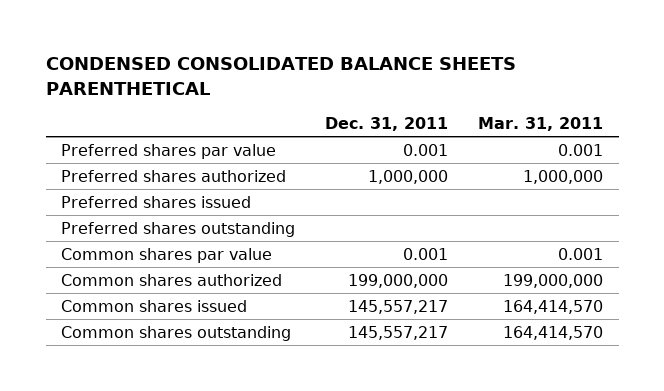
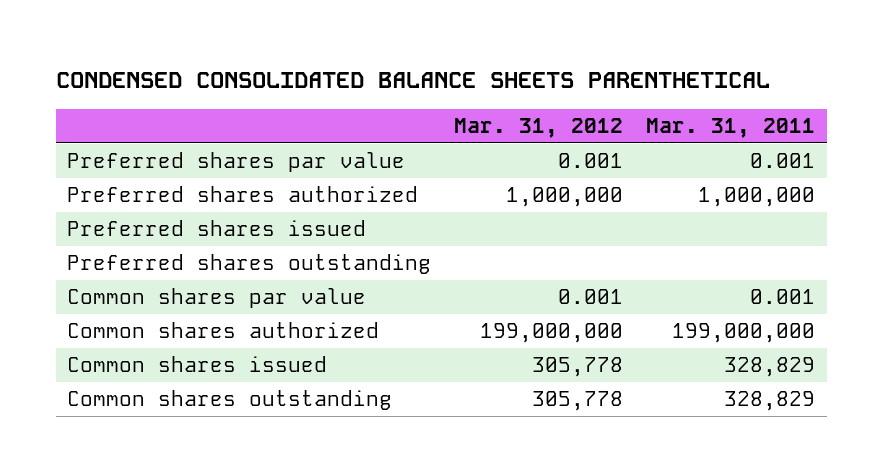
[325,116,449,131] Dec. 31, 2011 -> none
none -> [454,118,624,139] Mar. 31, 2012
[503,299,604,314] 164,414,570 -> [724,357,816,378] 328,829
[503,325,604,340] 164,414,570 -> [724,391,816,412] 328,829

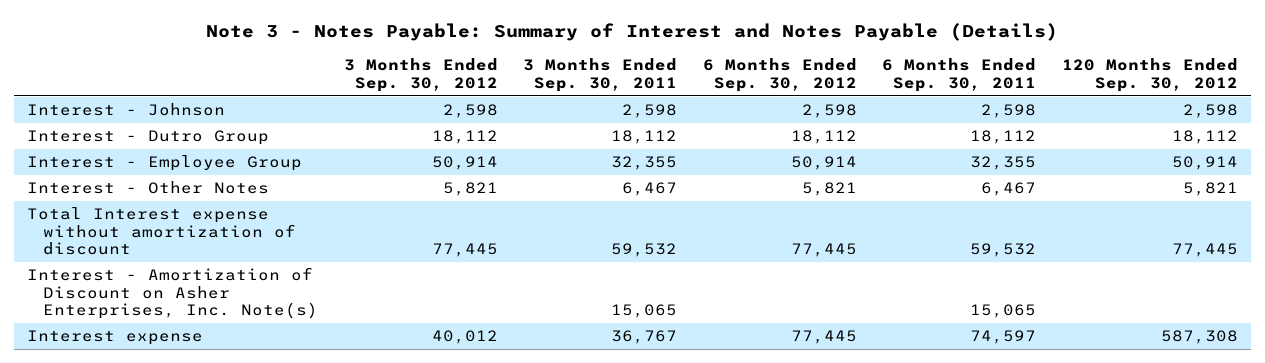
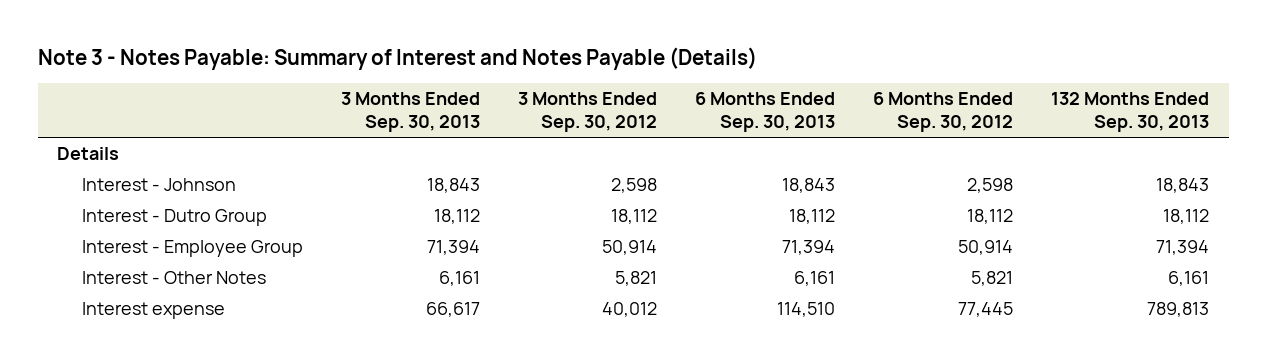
[523,58,678,92] 3 Months Ended Sep. 30, 2011 -> none
[882,58,1037,92] 6 Months Ended Sep. 30, 2011 -> none
[1061,58,1238,92] 120 Months Ended Sep. 30, 2012 -> none
none -> [340,92,480,132] 3 Months Ended Sep. 30, 2013
none -> [695,92,836,132] 6 Months Ended Sep. 30, 2013
none -> [1051,92,1210,132] 132 Months Ended Sep. 30, 2013
none -> [56,147,119,161] Details
[26,207,297,256] Total Interest expense without amortization of discount -> none
[26,267,319,320] Interest - Amortization of Discount on Asher Enterprises, Inc. Note(s) -> none

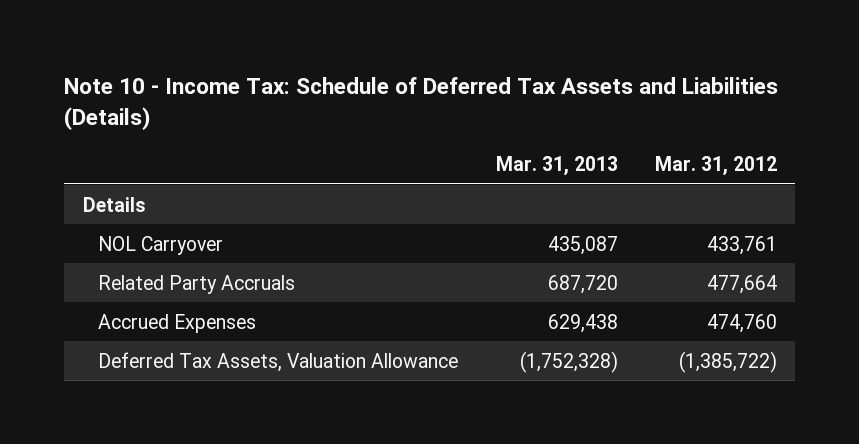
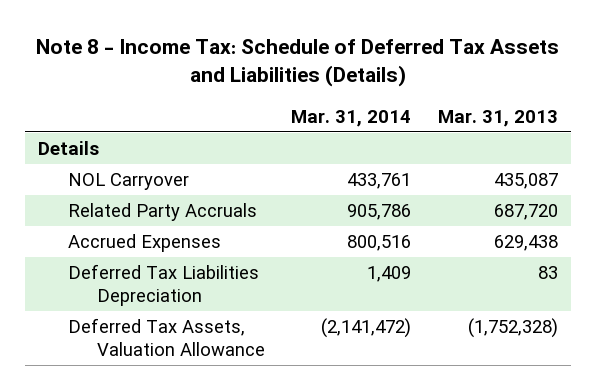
[64,77,779,130] Note 10 - Income Tax: Schedule of Deferred Tax Assets and Liabilities (Details) -> [36,38,560,88] Note 8 - Income Tax: Schedule of Deferred Tax Assets and Liabilities (Details)
[654,156,777,177] Mar. 31, 2012 -> none
none -> [291,109,412,127] Mar. 31, 2014
none -> [67,264,259,307] Deferred Tax Liabilities Depreciation

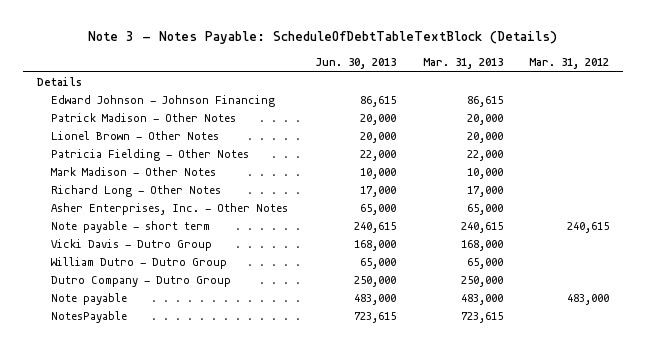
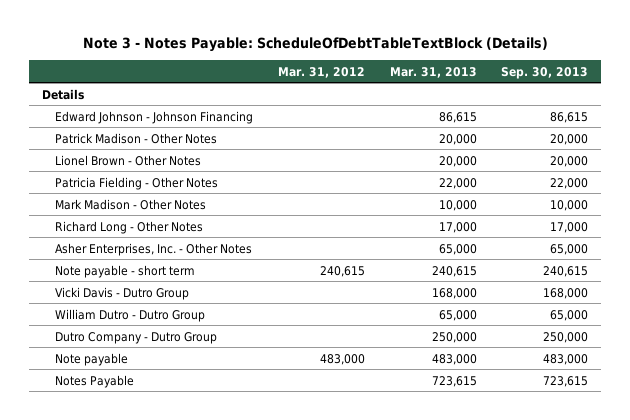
[314,58,396,70] Jun. 30, 2013 -> none
none -> [501,66,589,79] Sep. 30, 2013
[50,311,127,324] NotesPayable -> [54,374,134,388] Notes Payable

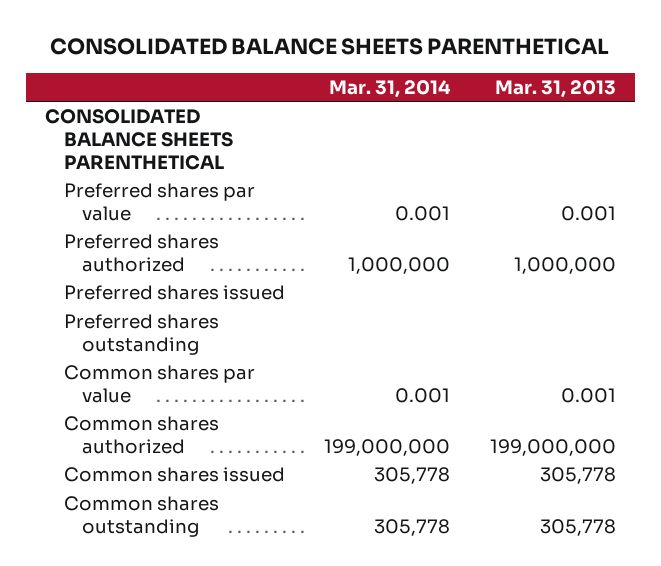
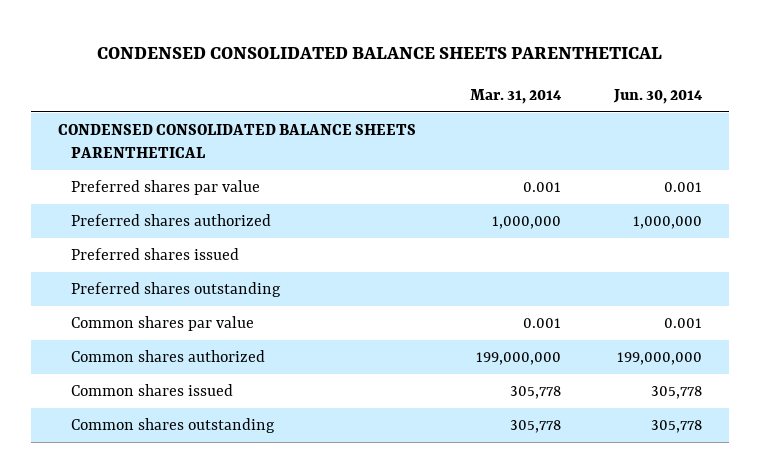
[50,38,610,56] CONSOLIDATED BALANCE SHEETS PARENTHETICAL -> [97,47,663,60] CONDENSED CONSOLIDATED BALANCE SHEETS PARENTHETICAL
[494,79,616,98] Mar. 31, 2013 -> none
none -> [613,88,704,104] Jun. 30, 2014
[45,109,233,170] CONSOLIDATED BALANCE SHEETS PARENTHETICAL -> [57,124,416,159] CONDENSED CONSOLIDATED BALANCE SHEETS PARENTHETICAL

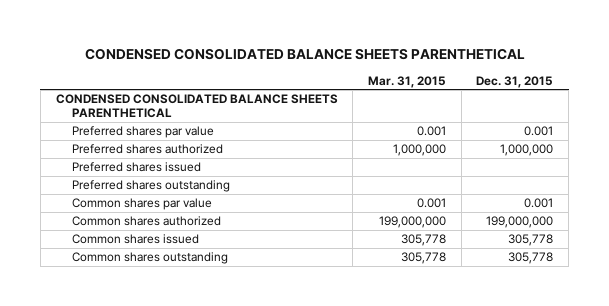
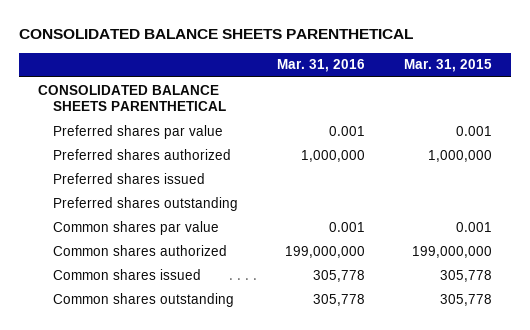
[84,48,525,61] CONDENSED CONSOLIDATED BALANCE SHEETS PARENTHETICAL -> [18,29,413,40] CONSOLIDATED BALANCE SHEETS PARENTHETICAL
[476,75,554,88] Dec. 31, 2015 -> none
none -> [276,59,365,73] Mar. 31, 2016
[55,94,338,119] CONDENSED CONSOLIDATED BALANCE SHEETS PARENTHETICAL -> [38,84,226,112] CONSOLIDATED BALANCE SHEETS PARENTHETICAL

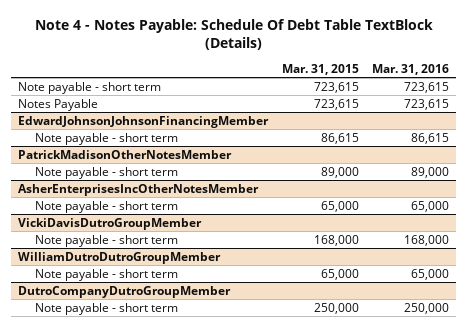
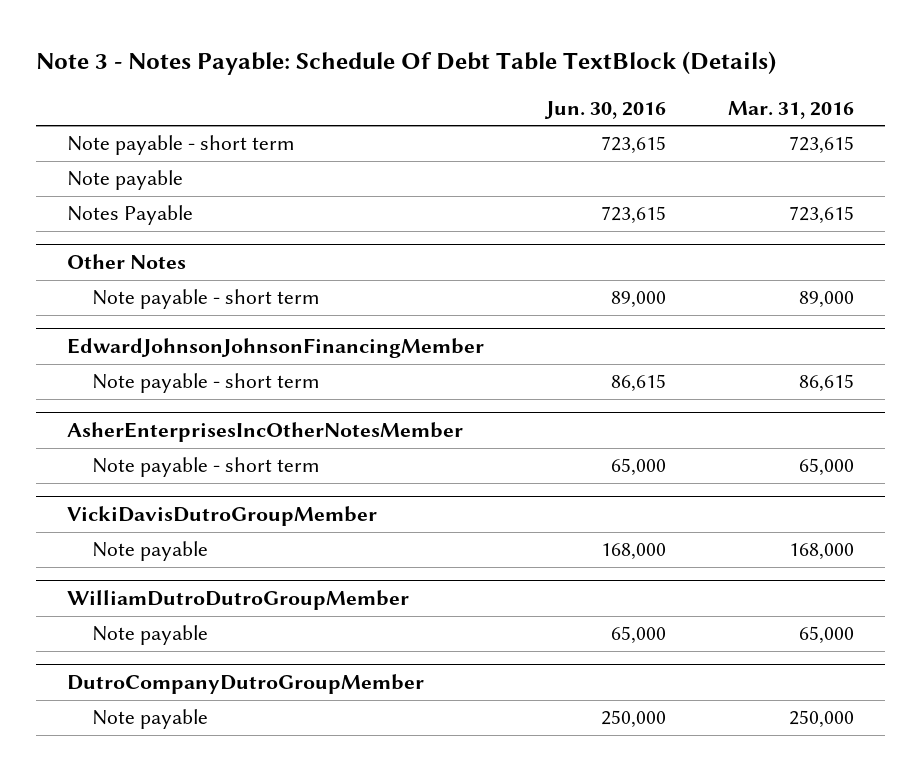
[34,18,433,51] Note 4 - Notes Payable: Schedule Of Debt Table TextBlock (Details) -> [35,50,776,75] Note 3 - Notes Payable: Schedule Of Debt Table TextBlock (Details)
[281,64,359,76] Mar. 31, 2015 -> none
none -> [543,100,666,119] Jun. 30, 2016
none -> [66,170,183,191] Note payable
none -> [66,254,186,270] Other Notes
none -> [91,289,319,310] Note payable - short term
[17,149,232,159] PatrickMadisonOtherNotesMember -> none
[34,166,178,179] Note payable - short term -> none
[34,234,178,247] Note payable - short term -> [91,541,208,562] Note payable
[34,268,178,281] Note payable - short term -> [91,625,208,646] Note payable
[34,302,178,315] Note payable - short term -> [91,709,208,730] Note payable

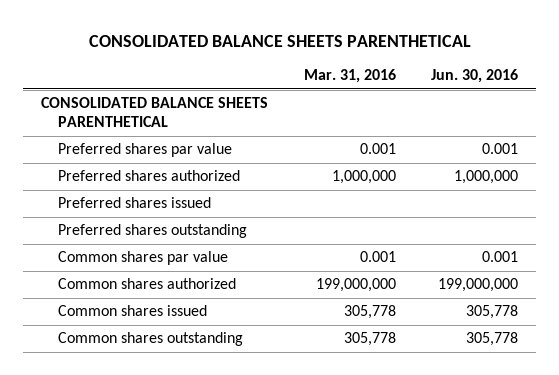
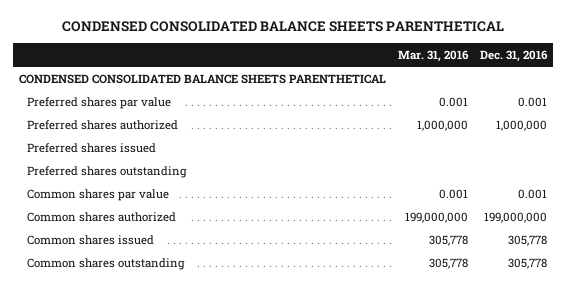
[88,34,471,47] CONSOLIDATED BALANCE SHEETS PARENTHETICAL -> [61,21,504,33] CONDENSED CONSOLIDATED BALANCE SHEETS PARENTHETICAL
[431,69,519,84] Jun. 30, 2016 -> none
none -> [479,49,548,62] Dec. 31, 2016
[40,97,268,128] CONSOLIDATED BALANCE SHEETS PARENTHETICAL -> [18,73,386,84] CONDENSED CONSOLIDATED BALANCE SHEETS PARENTHETICAL

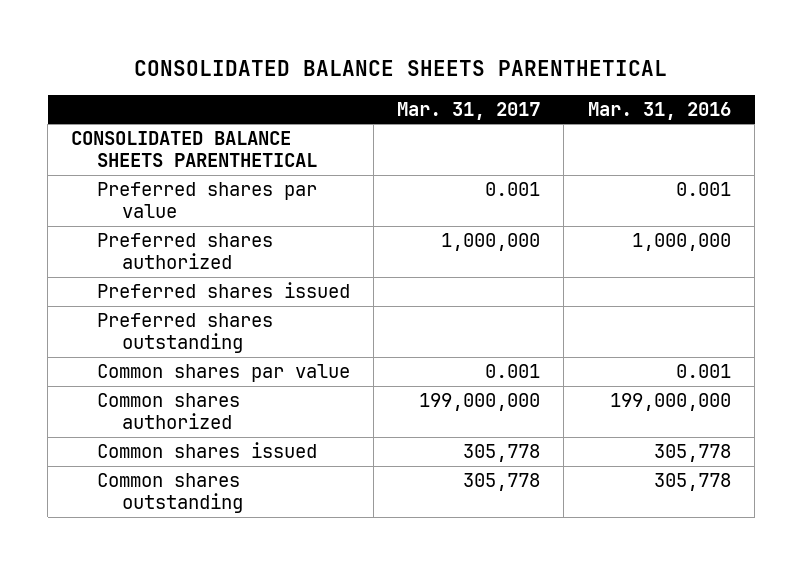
[61,21,504,33] CONDENSED CONSOLIDATED BALANCE SHEETS PARENTHETICAL -> [134,60,668,77] CONSOLIDATED BALANCE SHEETS PARENTHETICAL
[479,49,548,62] Dec. 31, 2016 -> none
none -> [397,101,541,120] Mar. 31, 2017
[18,73,386,84] CONDENSED CONSOLIDATED BALANCE SHEETS PARENTHETICAL -> [71,131,317,168] CONSOLIDATED BALANCE SHEETS PARENTHETICAL

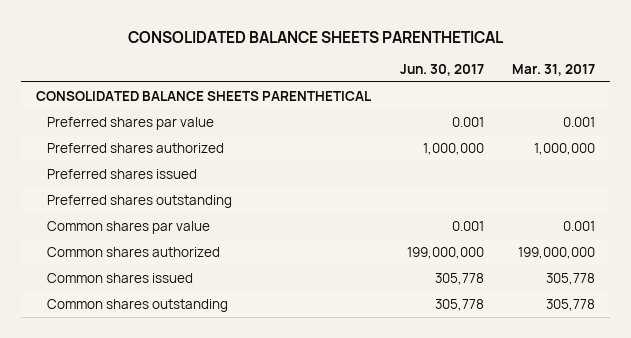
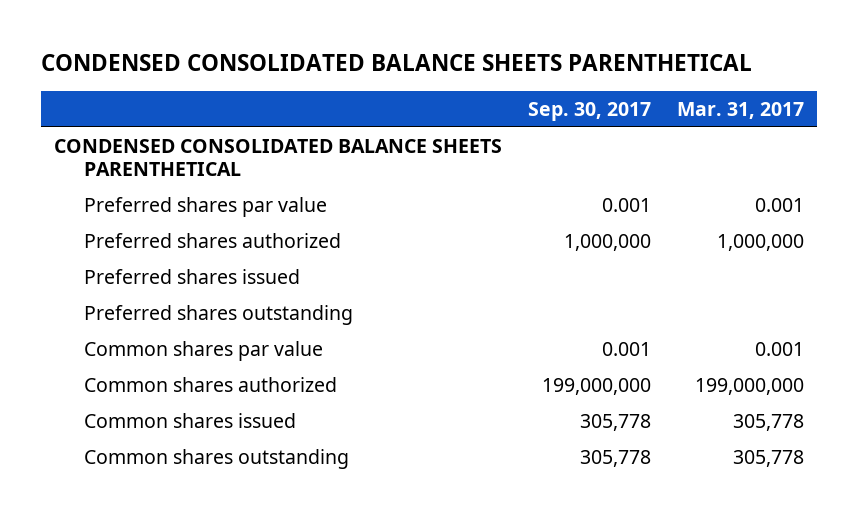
[127,30,504,43] CONSOLIDATED BALANCE SHEETS PARENTHETICAL -> [41,54,753,72] CONDENSED CONSOLIDATED BALANCE SHEETS PARENTHETICAL
[399,64,484,77] Jun. 30, 2017 -> none
none -> [528,101,652,121] Sep. 30, 2017
[35,90,371,101] CONSOLIDATED BALANCE SHEETS PARENTHETICAL -> [54,138,503,176] CONDENSED CONSOLIDATED BALANCE SHEETS PARENTHETICAL

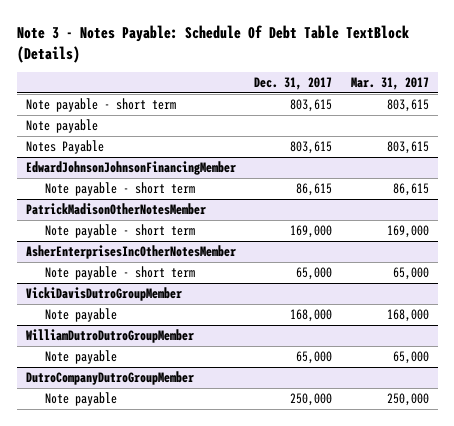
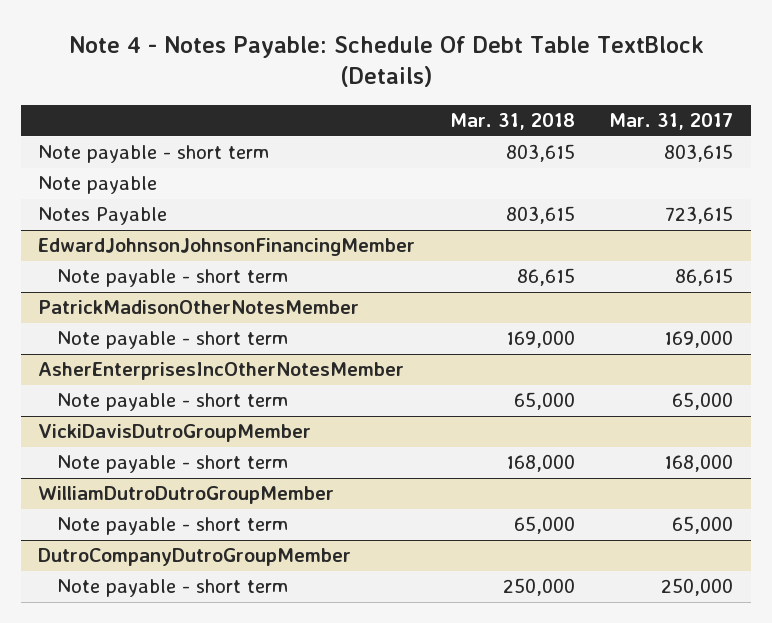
[16,24,409,63] Note 3 - Notes Payable: Schedule Of Debt Table TextBlock (Details) -> [68,35,704,88] Note 4 - Notes Payable: Schedule Of Debt Table TextBlock (Details)
[254,77,333,91] Dec. 31, 2017 -> none
none -> [449,112,575,130] Mar. 31, 2018
[386,141,429,155] 803,615 -> [665,206,734,225] 723,615
[45,308,118,323] Note payable -> [56,455,288,474] Note payable - short term
[45,350,118,365] Note payable -> [56,517,288,536] Note payable - short term
[45,392,118,407] Note payable -> [56,579,288,598] Note payable - short term

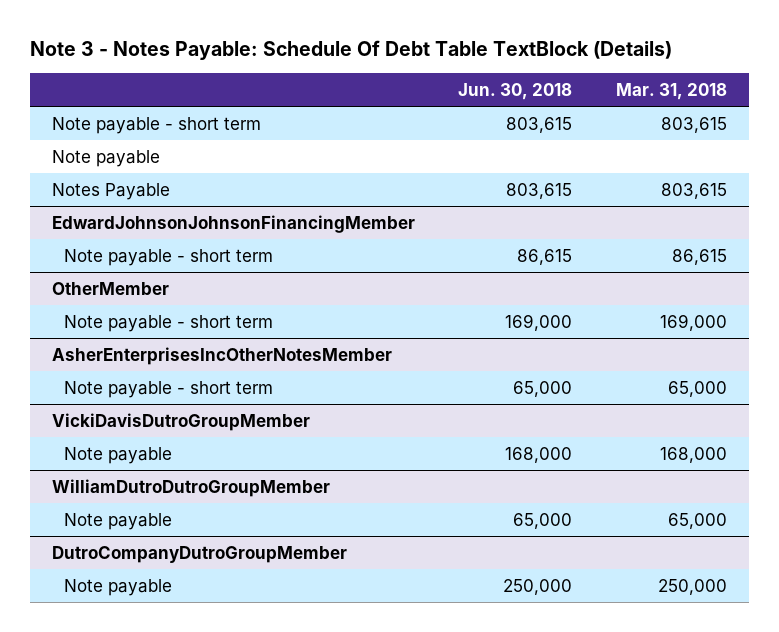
[68,35,704,88] Note 4 - Notes Payable: Schedule Of Debt Table TextBlock (Details) -> [29,39,672,60] Note 3 - Notes Payable: Schedule Of Debt Table TextBlock (Details)
[609,112,734,130] Mar. 31, 2017 -> none
none -> [458,82,573,100] Jun. 30, 2018
[38,300,360,315] PatrickMadisonOtherNotesMember -> none
none -> [51,281,169,295] OtherMember
[56,455,288,474] Note payable - short term -> [63,446,172,464] Note payable
[56,517,288,536] Note payable - short term -> [63,512,172,530] Note payable
[56,579,288,598] Note payable - short term -> [63,578,172,596] Note payable

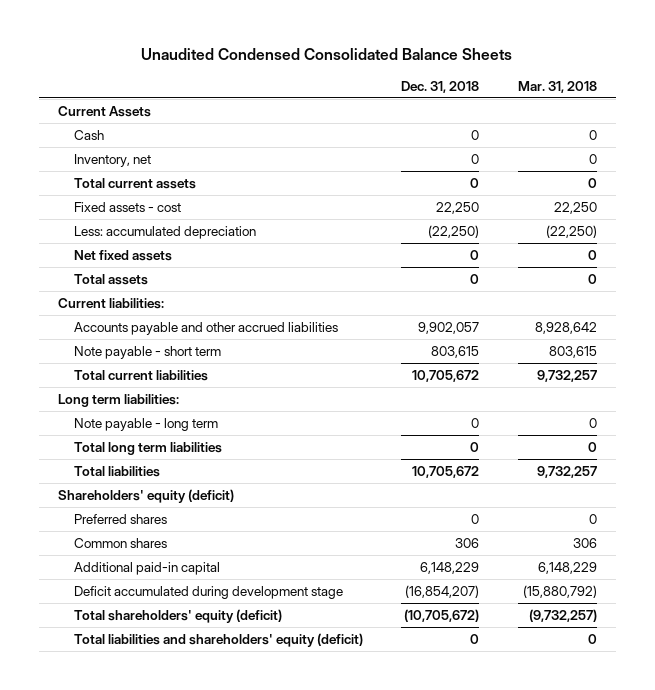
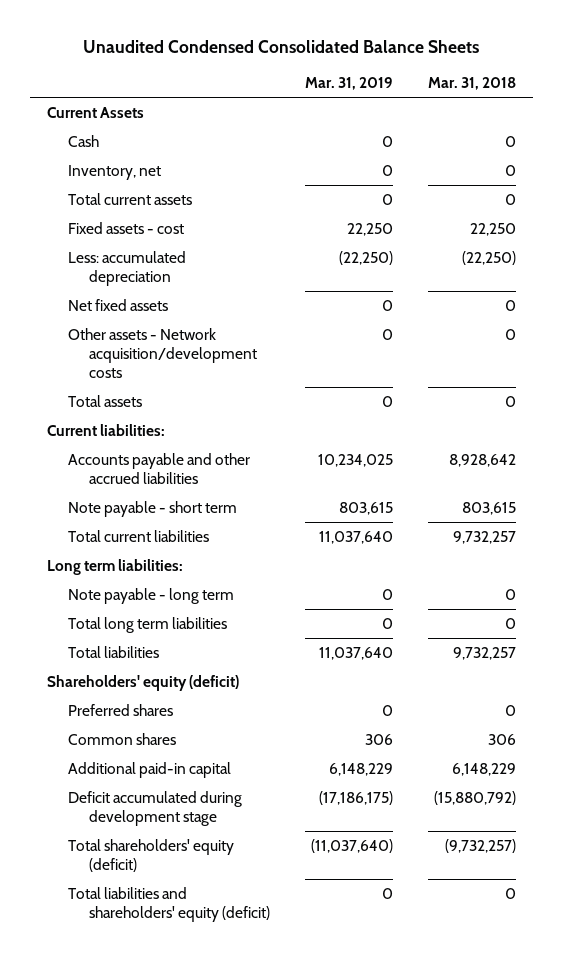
[401,80,480,93] Dec. 31, 2018 -> none
none -> [305,77,394,91] Mar. 31, 2019
none -> [68,327,258,379] Other assets - Network acquisition/development costs

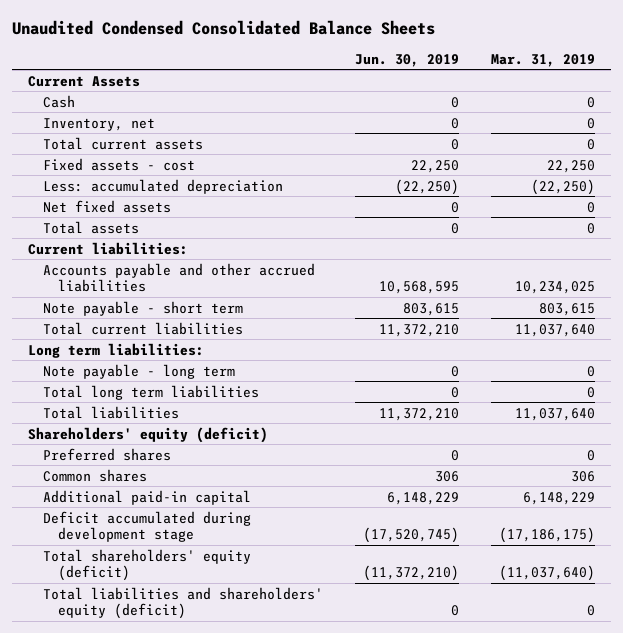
[427,77,516,91] Mar. 31, 2018 -> none
none -> [355,53,460,67] Jun. 30, 2019
[68,327,258,379] Other assets - Network acquisition/development costs -> none

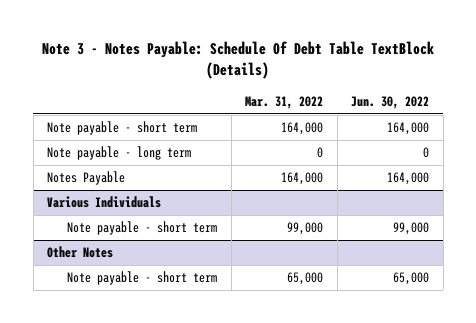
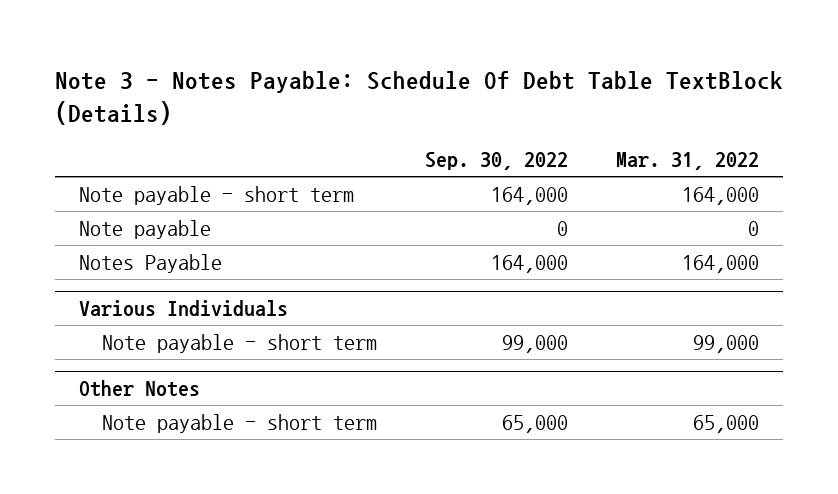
[351,95,430,109] Jun. 30, 2022 -> none
none -> [424,152,568,171] Sep. 30, 2022
[46,146,191,161] Note payable - long term -> [78,219,211,239] Note payable

